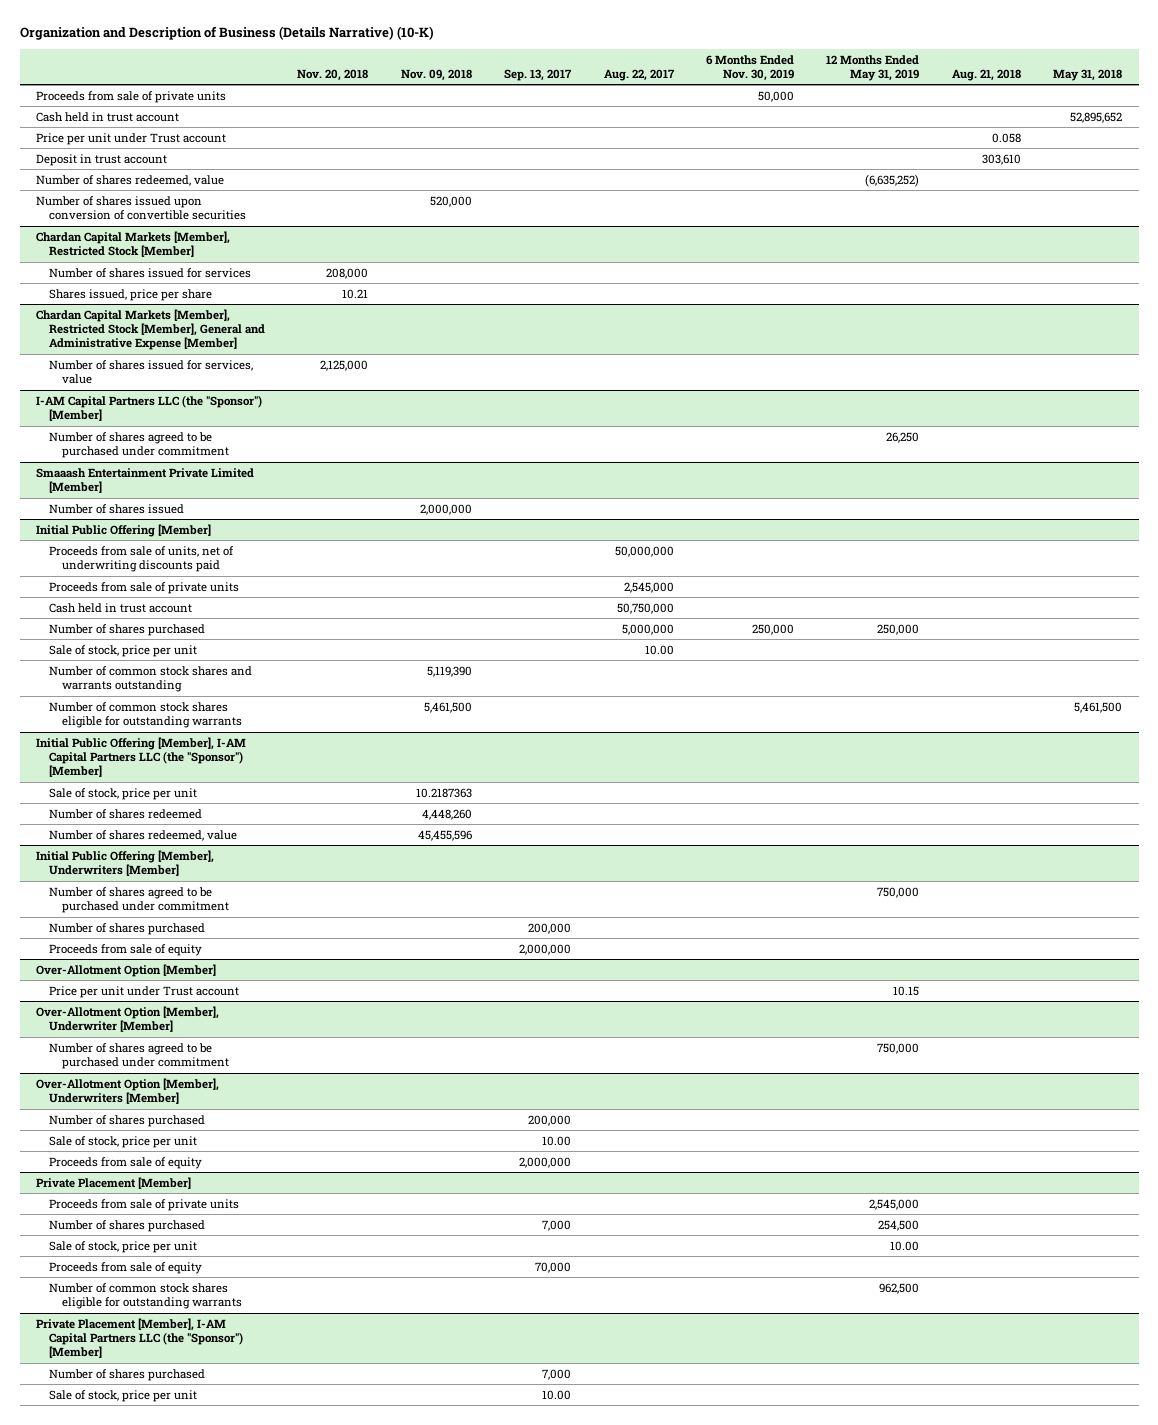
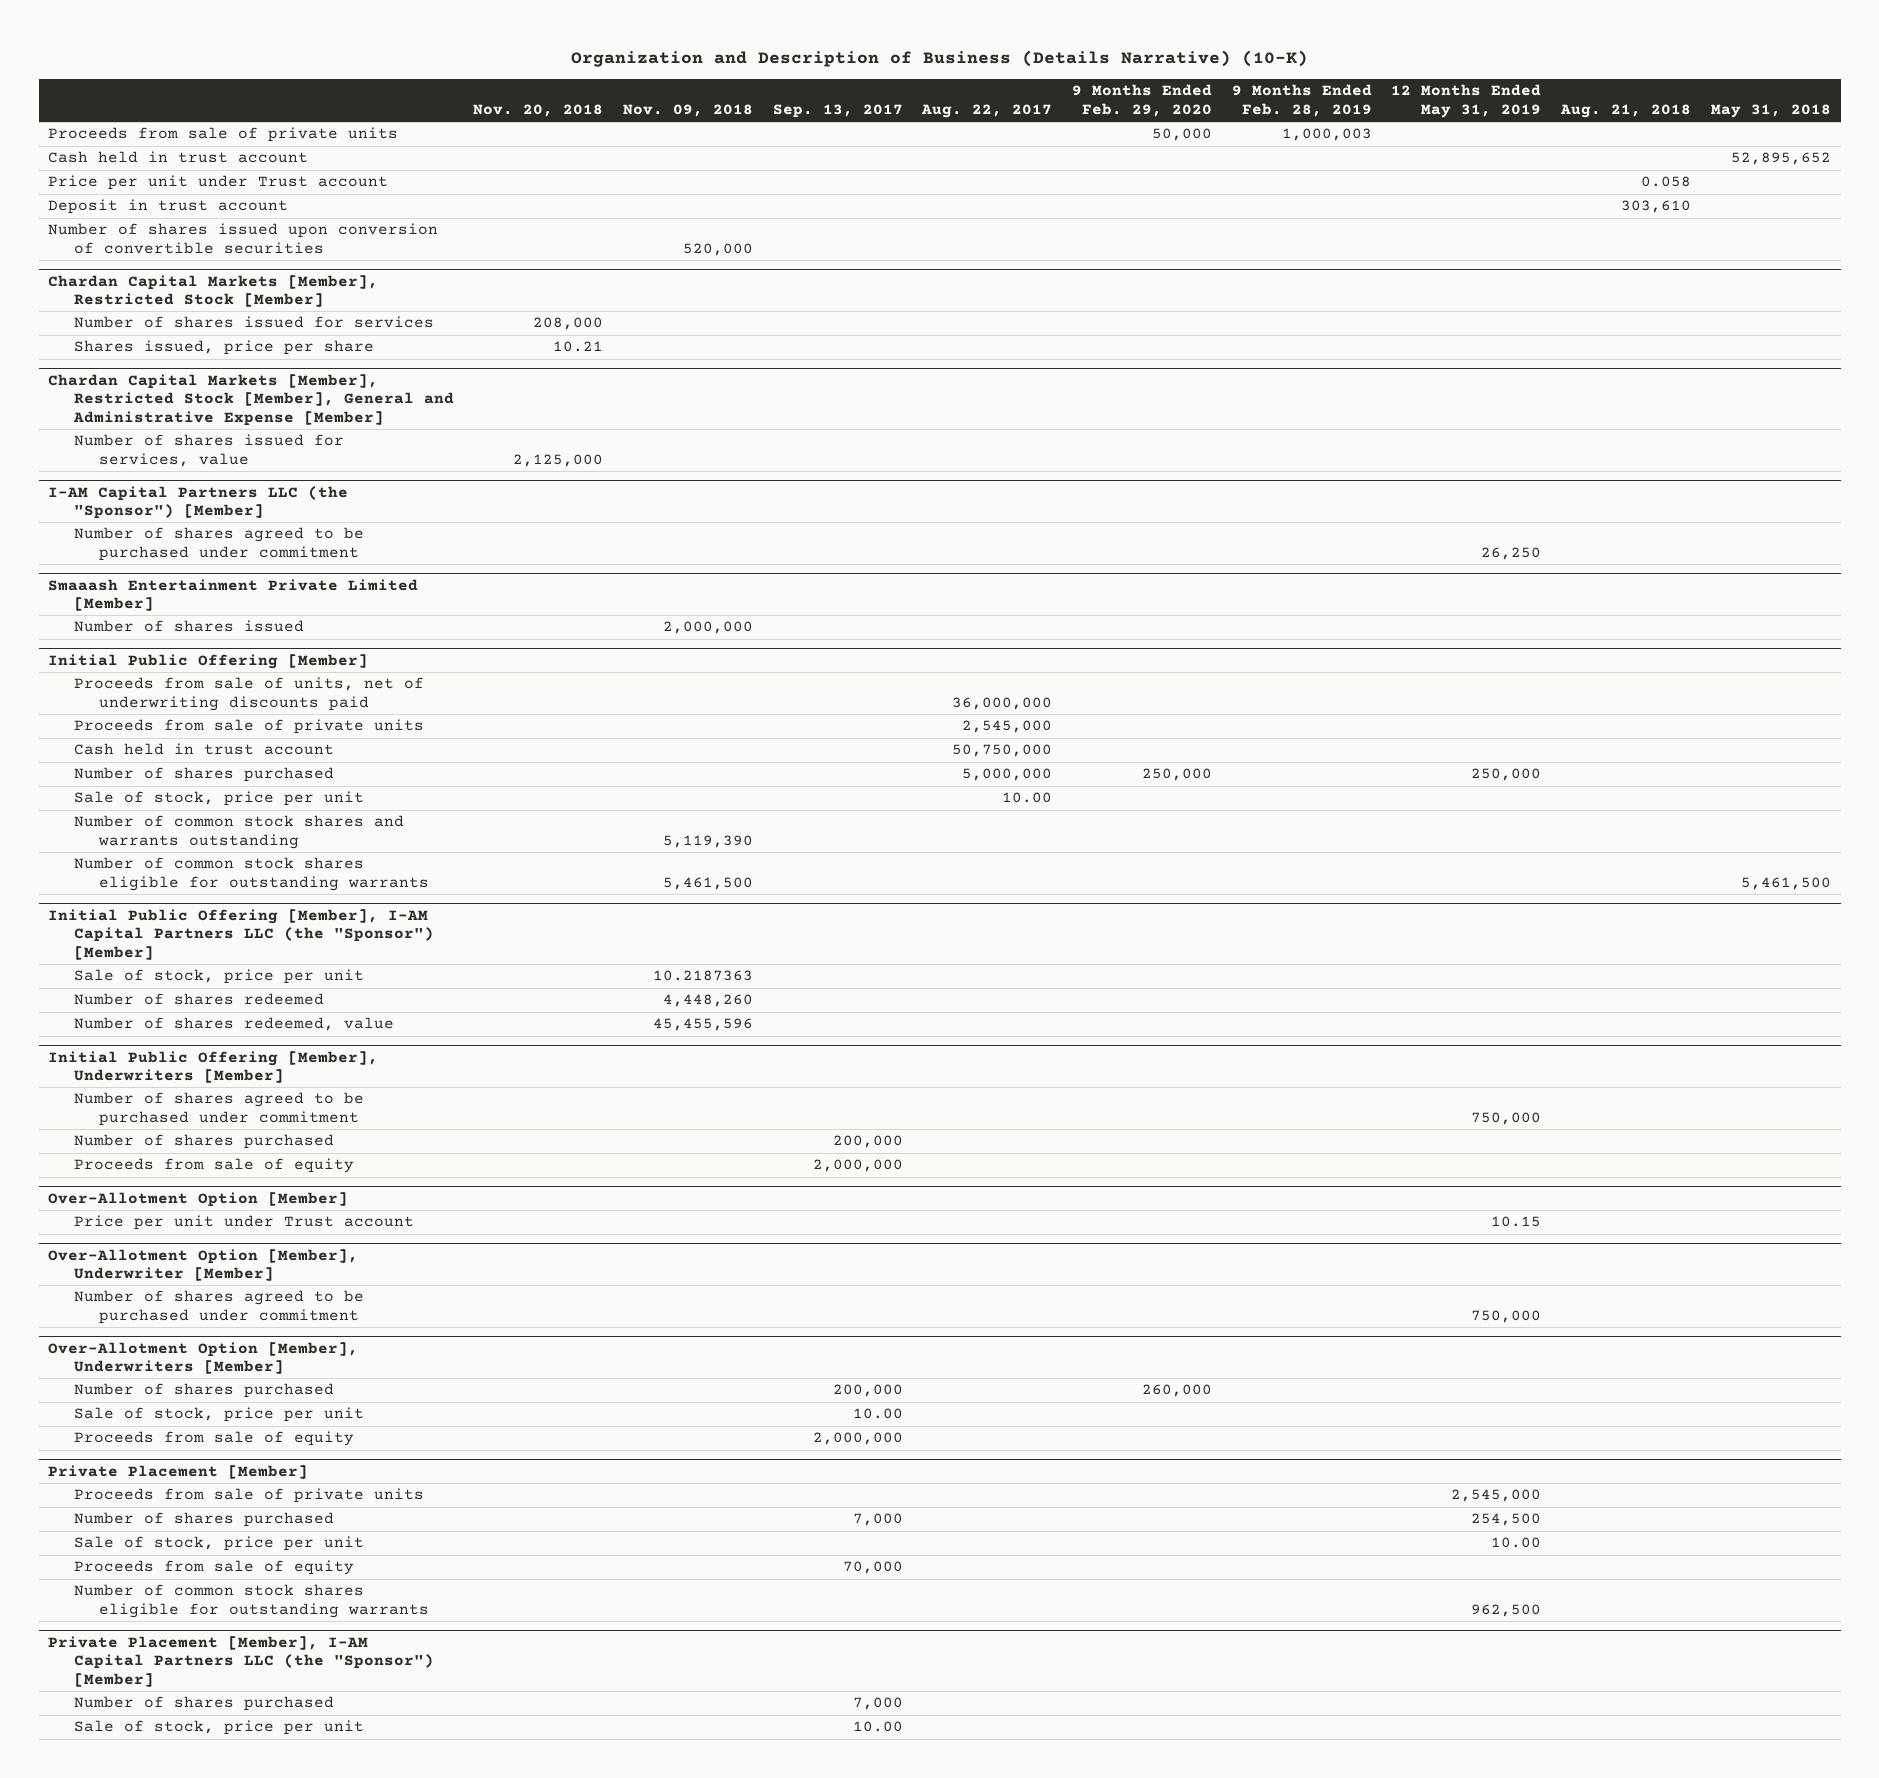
[706,54,795,81] 6 Months Ended Nov. 30, 2019 -> none
none -> [1072,84,1213,118] 9 Months Ended Feb. 29, 2020
none -> [1231,84,1372,118] 9 Months Ended Feb. 28, 2019
[36,174,225,186] Number of shares redeemed, value -> none
[614,545,674,557] 50,000,000 -> [952,696,1053,710] 36,000,000

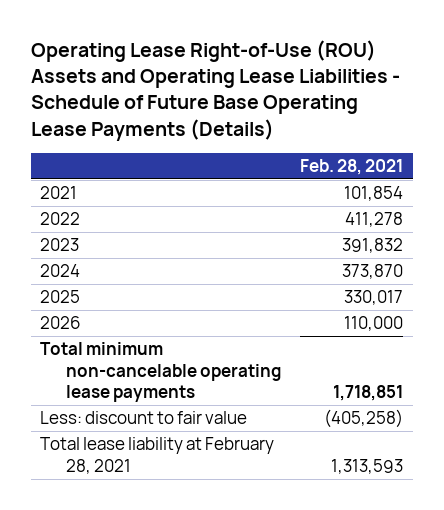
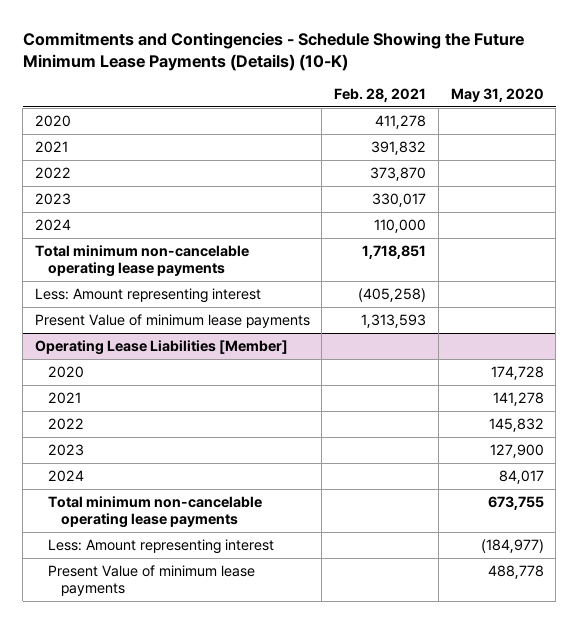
[30,39,400,141] Operating Lease Right-of-Use (ROU) Assets and Operating Lease Liabilities - Schedule of Future Base Operating Lease Payments (Details) -> [22,31,524,71] Commitments and Contingencies - Schedule Showing the Future Minimum Lease Payments (Details) (10-K)
none -> [450,88,544,103] May 31, 2020
[40,290,81,304] 2025 -> none
[40,316,82,330] 2026 -> none
none -> [34,114,71,127] 2020
[344,186,404,202] 101,854 -> [371,140,427,155] 391,832
[345,212,404,228] 411,278 -> [370,166,427,181] 373,870
[342,238,404,254] 391,832 -> [372,192,427,207] 330,017
[342,264,404,280] 373,870 -> [374,218,427,233] 110,000
[40,411,248,425] Less: discount to fair value -> [34,287,261,303] Less: Amount representing interest
[40,437,275,474] Total lease liability at February 28, 2021 -> [34,313,310,328] Present Value of minimum lease payments
none -> [34,339,288,355] Operating Lease Liabilities [Member]
none -> [48,365,85,378] 2020
none -> [48,391,82,404] 2021
none -> [48,417,85,430] 2022
none -> [48,443,85,456] 2023
none -> [48,469,85,482] 2024
none -> [48,495,263,528] Total minimum non-cancelable operating lease payments
none -> [48,538,275,554] Less: Amount representing interest
none -> [48,564,256,596] Present Value of minimum lease payments

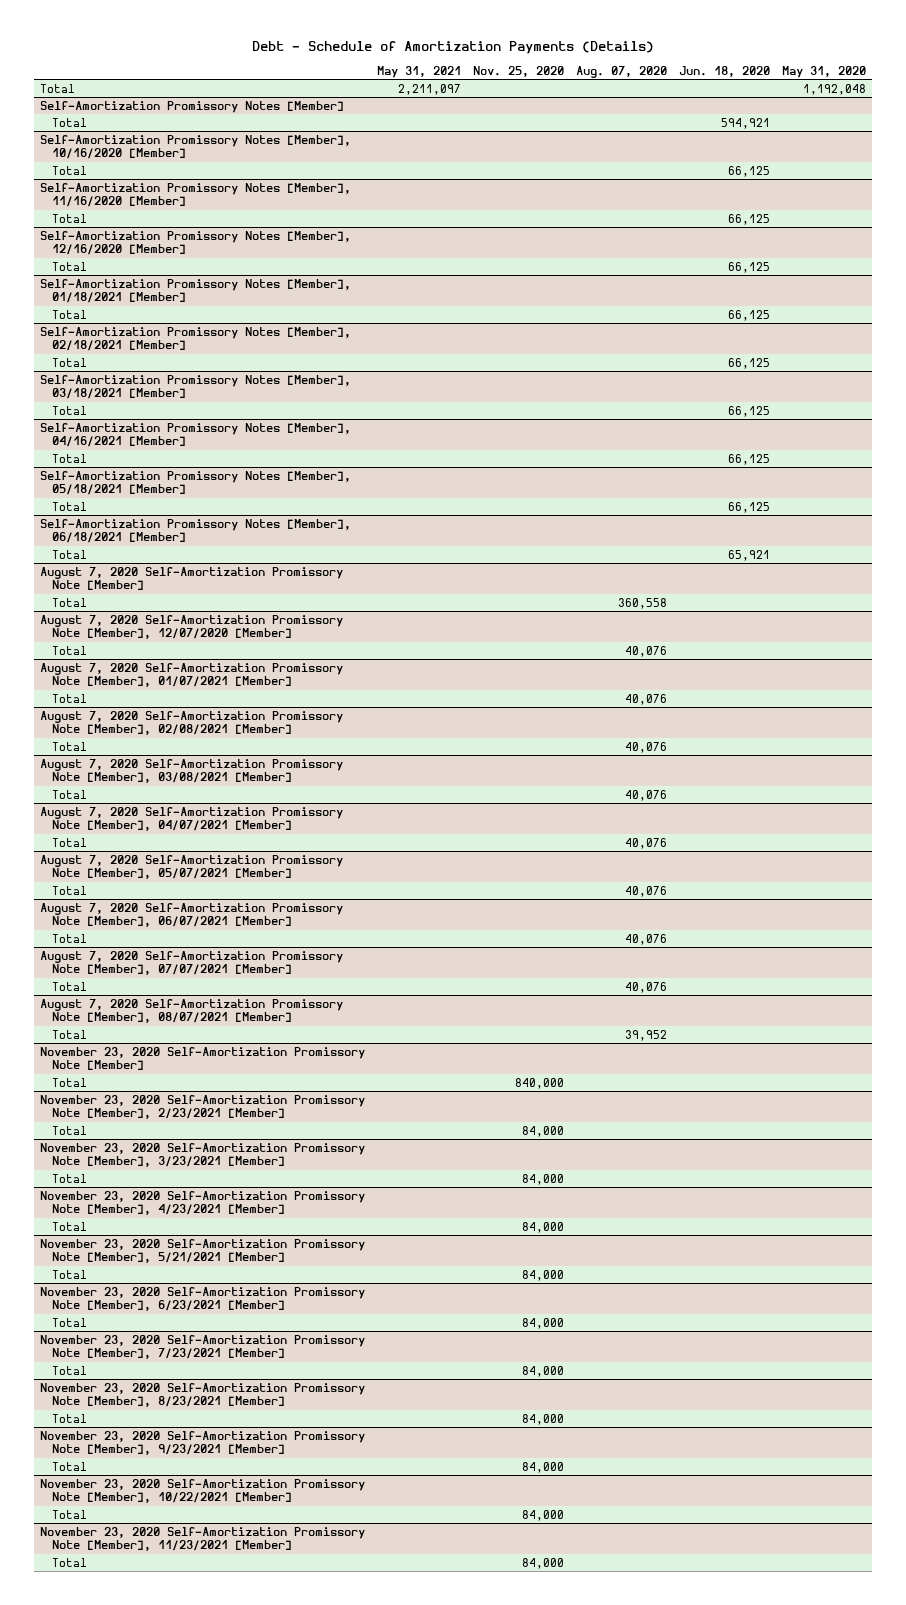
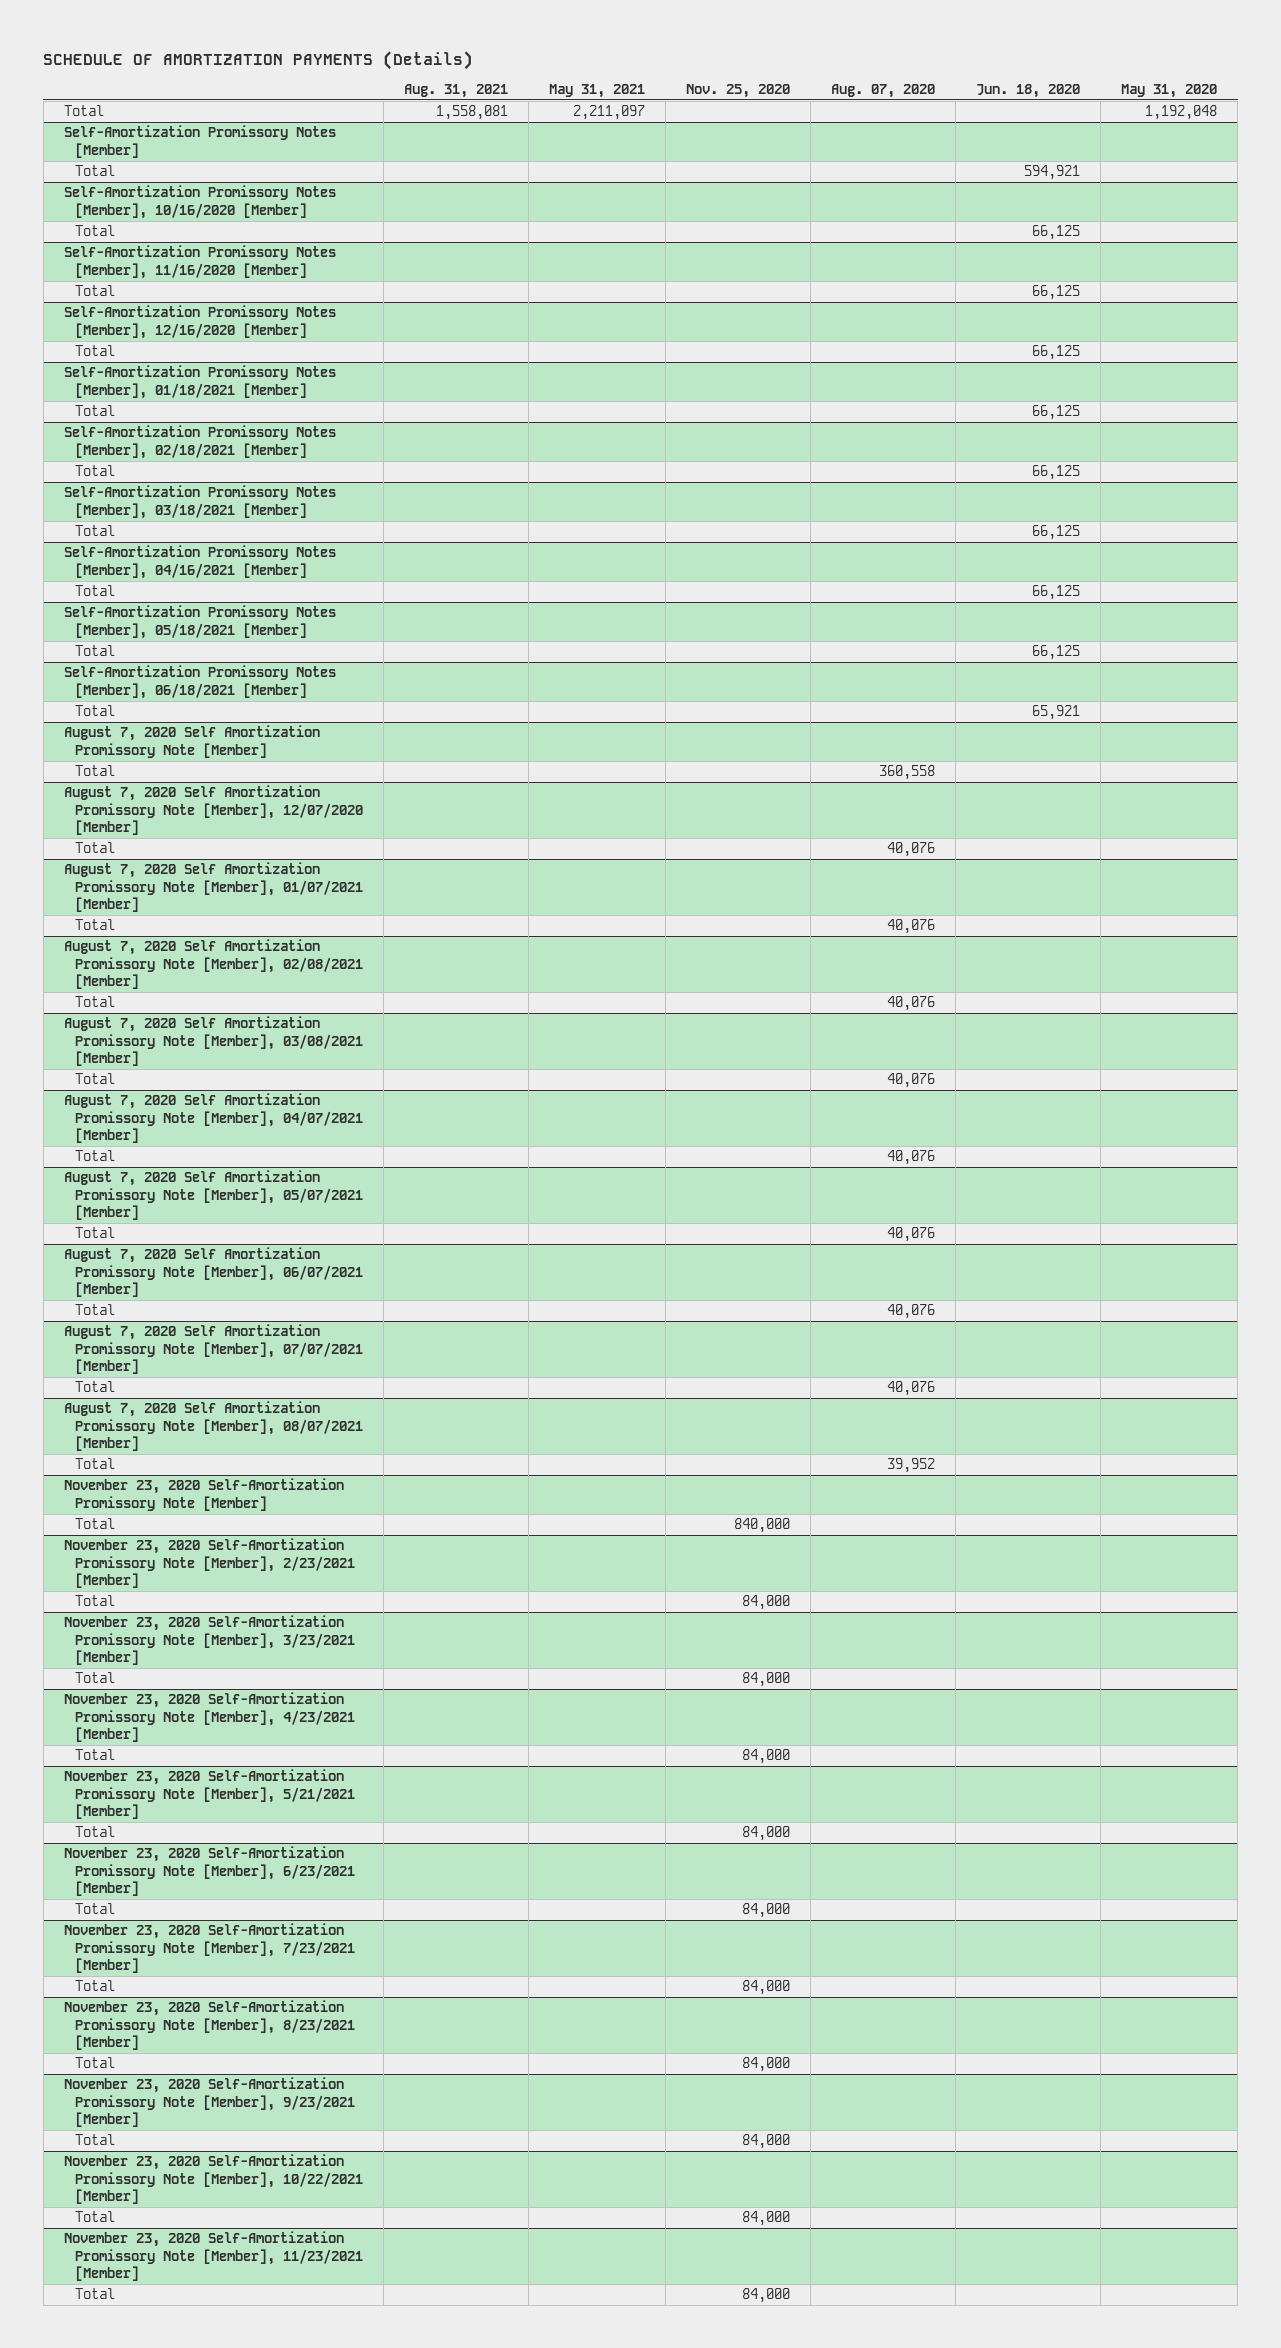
[251,41,654,55] Debt - Schedule of Amortization Payments (Details) -> [43,50,474,70] SCHEDULE OF AMORTIZATION PAYMENTS (Details)
none -> [404,83,509,98] Aug. 31, 2021
[40,566,344,591] August 7, 2020 Self-Amortization Promissory Note [Member] -> [63,725,320,758] August 7, 2020 Self Amortization Promissory Note [Member]
[40,614,344,640] August 7, 2020 Self-Amortization Promissory Note [Member], 12/07/2020 [Member] -> [63,785,364,835] August 7, 2020 Self Amortization Promissory Note [Member], 12/07/2020 [Member]
[40,662,344,688] August 7, 2020 Self-Amortization Promissory Note [Member], 01/07/2021 [Member] -> [63,862,364,912] August 7, 2020 Self Amortization Promissory Note [Member], 01/07/2021 [Member]
[40,710,344,736] August 7, 2020 Self-Amortization Promissory Note [Member], 02/08/2021 [Member] -> [63,939,364,989] August 7, 2020 Self Amortization Promissory Note [Member], 02/08/2021 [Member]
[40,758,344,784] August 7, 2020 Self-Amortization Promissory Note [Member], 03/08/2021 [Member] -> [63,1016,364,1066] August 7, 2020 Self Amortization Promissory Note [Member], 03/08/2021 [Member]
[40,806,344,832] August 7, 2020 Self-Amortization Promissory Note [Member], 04/07/2021 [Member] -> [63,1093,364,1143] August 7, 2020 Self Amortization Promissory Note [Member], 04/07/2021 [Member]
[40,854,344,880] August 7, 2020 Self-Amortization Promissory Note [Member], 05/07/2021 [Member] -> [63,1170,364,1220] August 7, 2020 Self Amortization Promissory Note [Member], 05/07/2021 [Member]
[40,902,344,928] August 7, 2020 Self-Amortization Promissory Note [Member], 06/07/2021 [Member] -> [63,1247,364,1297] August 7, 2020 Self Amortization Promissory Note [Member], 06/07/2021 [Member]
[40,950,344,976] August 7, 2020 Self-Amortization Promissory Note [Member], 07/07/2021 [Member] -> [63,1324,364,1374] August 7, 2020 Self Amortization Promissory Note [Member], 07/07/2021 [Member]
[40,998,344,1024] August 7, 2020 Self-Amortization Promissory Note [Member], 08/07/2021 [Member] -> [63,1401,364,1451] August 7, 2020 Self Amortization Promissory Note [Member], 08/07/2021 [Member]

